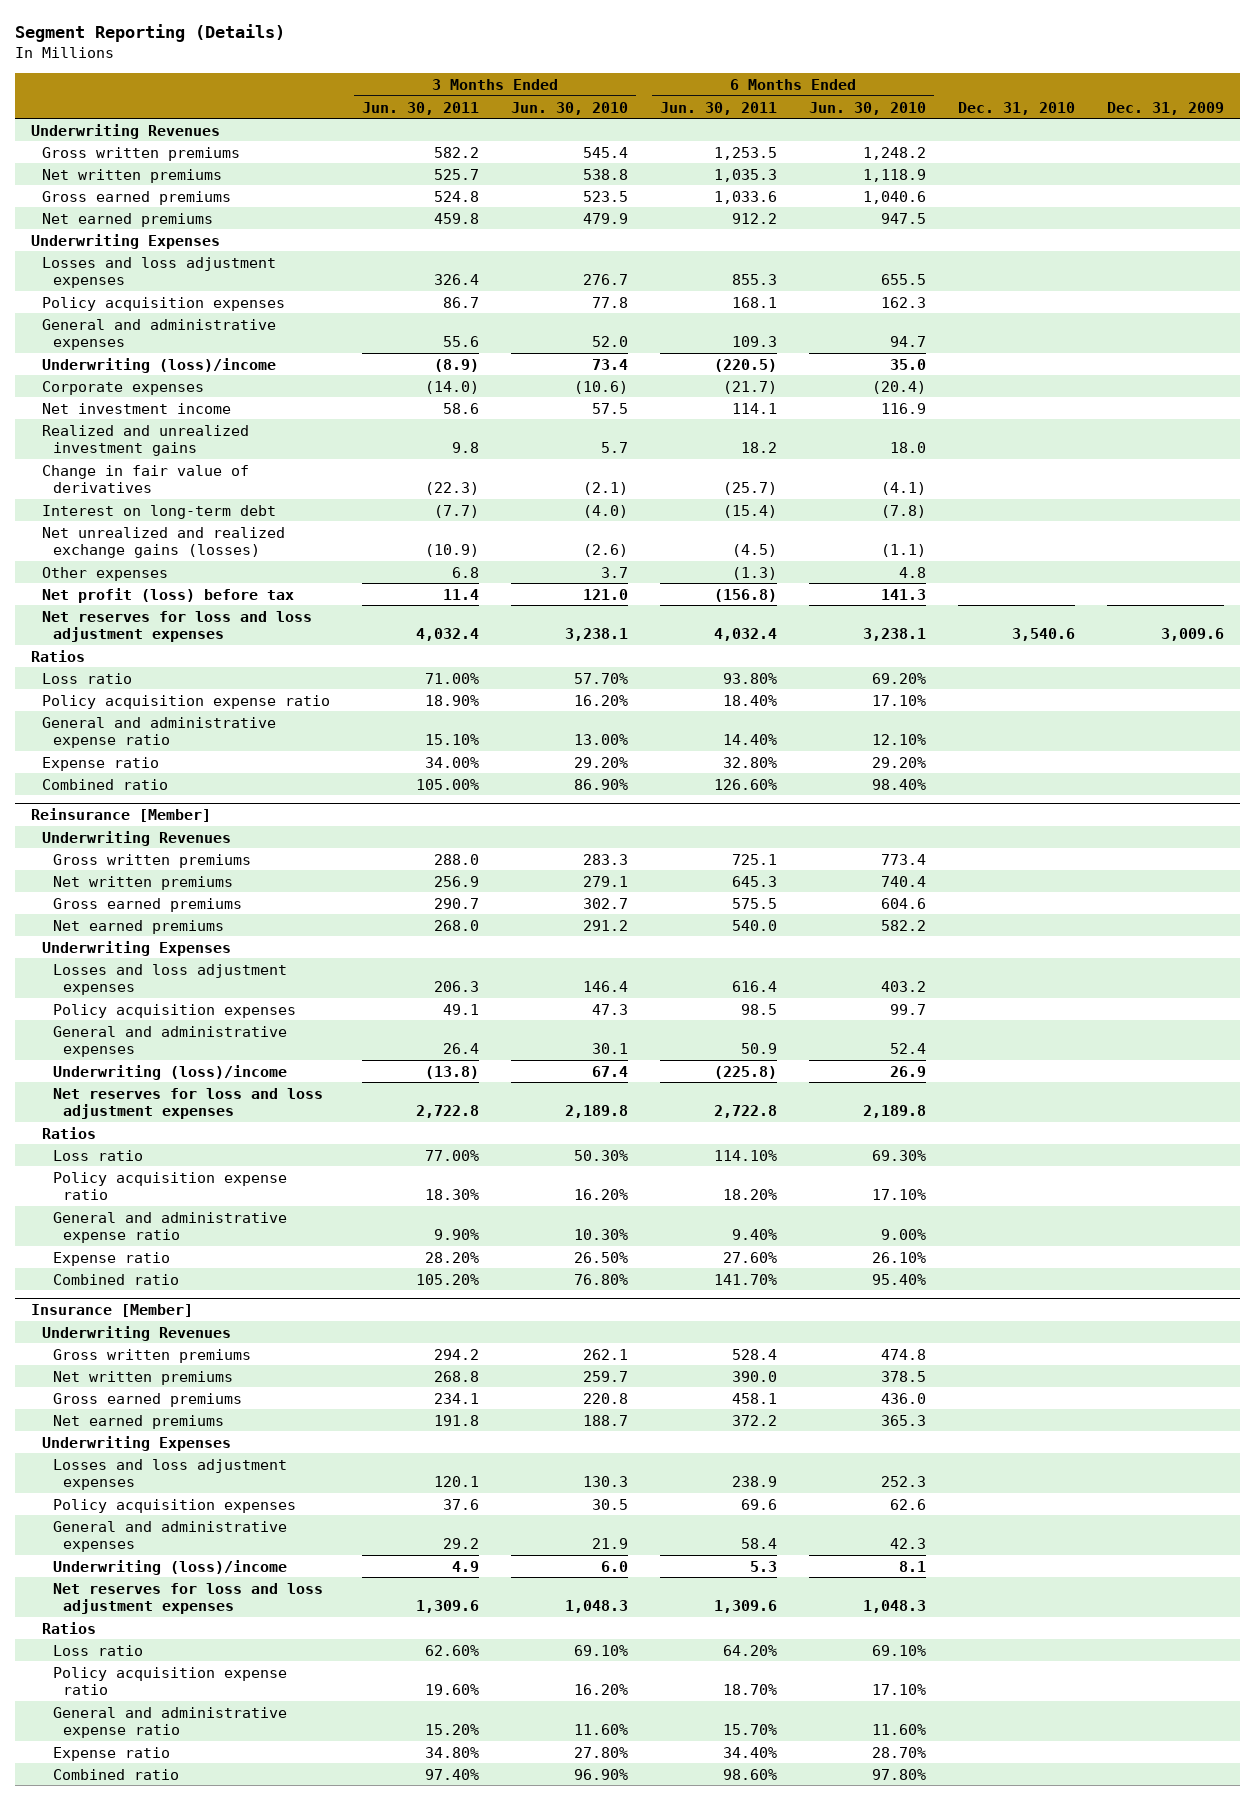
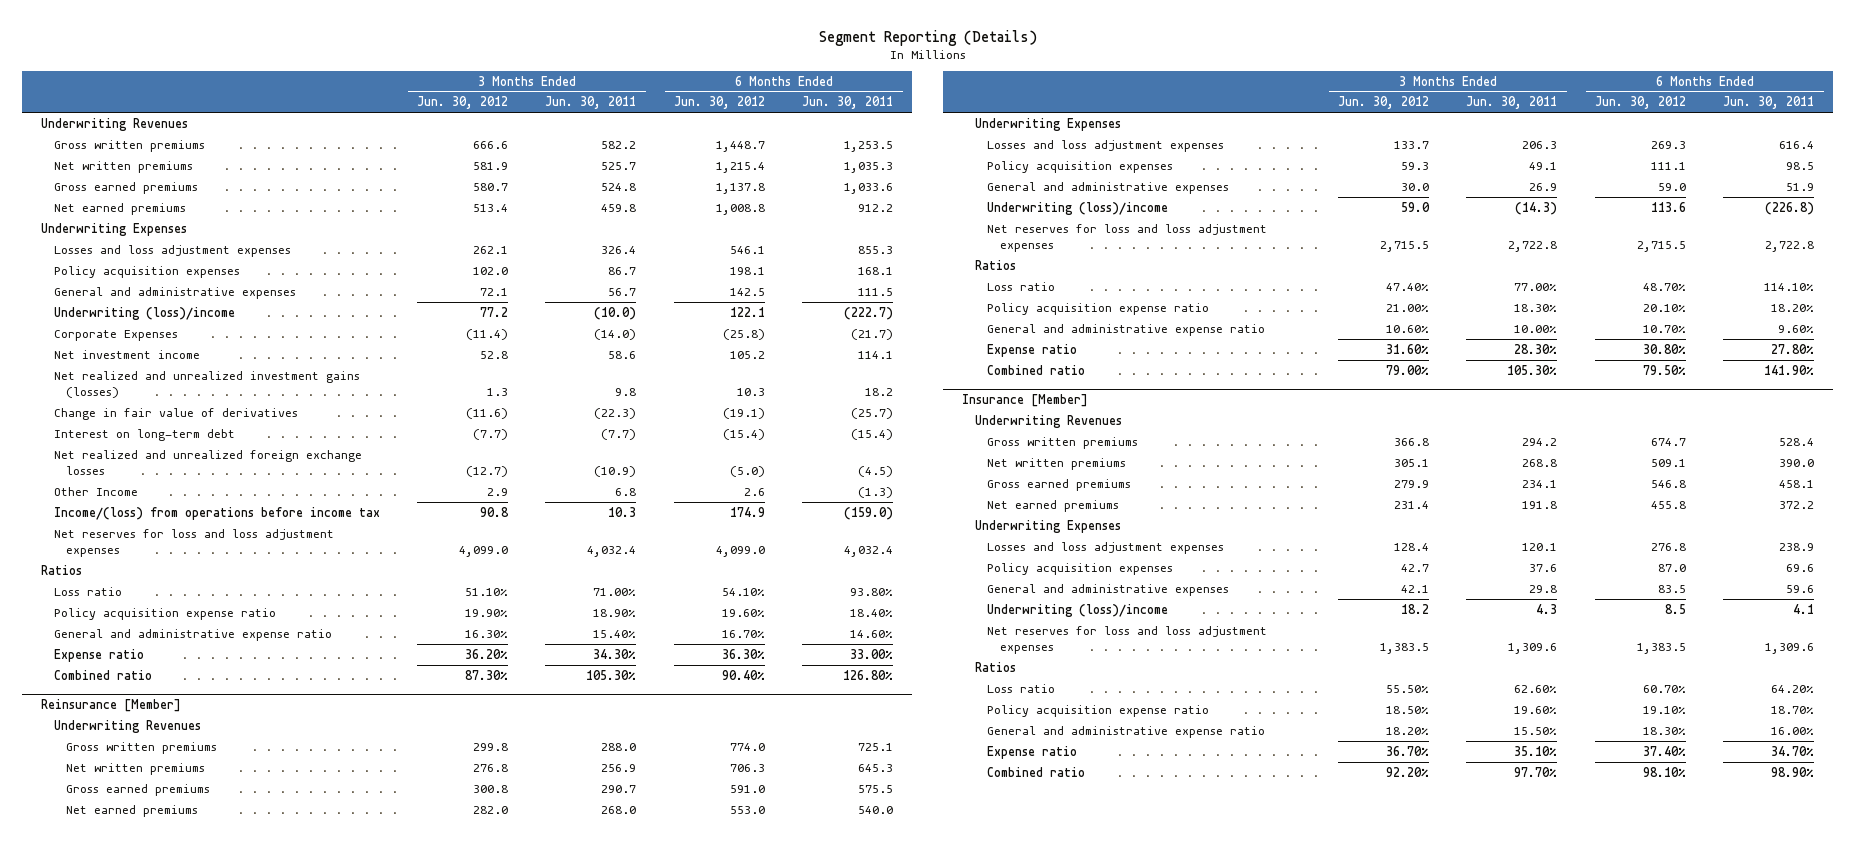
[510,101,628,115] Jun. 30, 2010 -> none
[808,101,926,115] Jun. 30, 2010 -> none
[957,101,1075,115] Dec. 31, 2010 -> none
[1106,101,1224,115] Dec. 31, 2009 -> none
none -> [417,96,509,110] Jun. 30, 2012
none -> [673,96,765,110] Jun. 30, 2012
[442,336,479,348] 55.6 -> [608,287,637,296] 56.7
[731,336,777,348] 109.3 -> [858,287,894,296] 111.5
[433,358,479,372] (8.9) -> [594,306,637,320] (10.0)
[713,358,777,372] (220.5) -> [844,306,894,320] (222.7)
[41,380,204,395] Corporate expenses -> [53,329,178,341] Corporate Expenses
[41,424,249,457] Realized and unrealized investment gains -> [53,370,360,398] Net realized and unrealized investment gains (losses)
[41,526,285,559] Net unrealized and realized exchange gains (losses) -> [53,449,362,475] Net realized and unrealized foreign exchange losses
[41,566,168,581] Other expenses -> [53,486,138,496] Other Income
[41,587,294,603] Net profit (loss) before tax -> [53,506,380,520] Income/(loss) from operations before income tax
[442,588,479,600] 11.4 -> [608,506,637,517] 10.3
[713,588,777,602] (156.8) -> [844,506,894,520] (159.0)
[424,734,479,746] 15.10% -> [593,629,637,638] 15.40%
[722,734,777,746] 14.40% -> [850,629,894,638] 14.60%
[424,756,479,768] 34.00% -> [593,648,637,659] 34.30%
[722,756,777,768] 32.80% -> [850,648,894,659] 33.00%
[415,778,479,790] 105.00% -> [586,669,637,680] 105.30%
[713,778,777,790] 126.60% -> [843,669,894,680] 126.80%
[442,1043,479,1055] 26.4 -> [1529,182,1558,191] 26.9
[740,1043,777,1055] 50.9 -> [1786,182,1815,191] 51.9
[424,1065,479,1079] (13.8) -> [1515,201,1558,215] (14.3)
[713,1065,777,1079] (225.8) -> [1765,201,1815,215] (226.8)
[433,1229,479,1241] 9.90% -> [1514,324,1558,333] 10.00%
[731,1229,777,1241] 9.40% -> [1778,324,1815,333] 9.60%
[424,1251,479,1263] 28.20% -> [1514,343,1558,354] 28.30%
[722,1251,777,1263] 27.60% -> [1771,343,1815,354] 27.80%
[415,1273,479,1285] 105.20% -> [1507,364,1558,375] 105.30%
[713,1273,777,1285] 141.70% -> [1764,364,1815,375] 141.90%
[442,1538,479,1550] 29.2 -> [1529,584,1558,593] 29.8
[740,1538,777,1550] 58.4 -> [1786,584,1815,593] 59.6
[451,1560,479,1572] 4.9 -> [1536,603,1558,614] 4.3
[749,1560,777,1572] 5.3 -> [1793,603,1815,614] 4.1
[424,1724,479,1736] 15.20% -> [1514,726,1558,735] 15.50%
[722,1724,777,1736] 15.70% -> [1771,726,1815,735] 16.00%
[424,1746,479,1758] 34.80% -> [1514,745,1558,756] 35.10%
[722,1746,777,1758] 34.40% -> [1771,745,1815,756] 34.70%
[424,1768,479,1780] 97.40% -> [1514,766,1558,777] 97.70%
[722,1768,777,1780] 98.60% -> [1771,766,1815,777] 98.90%

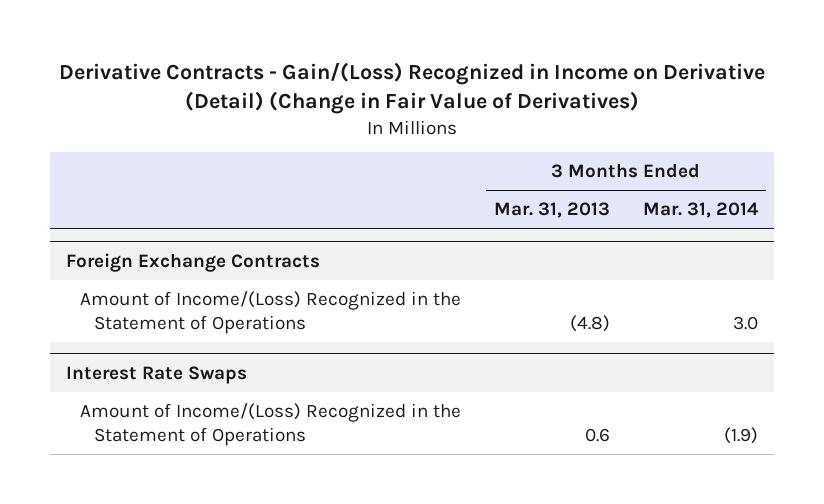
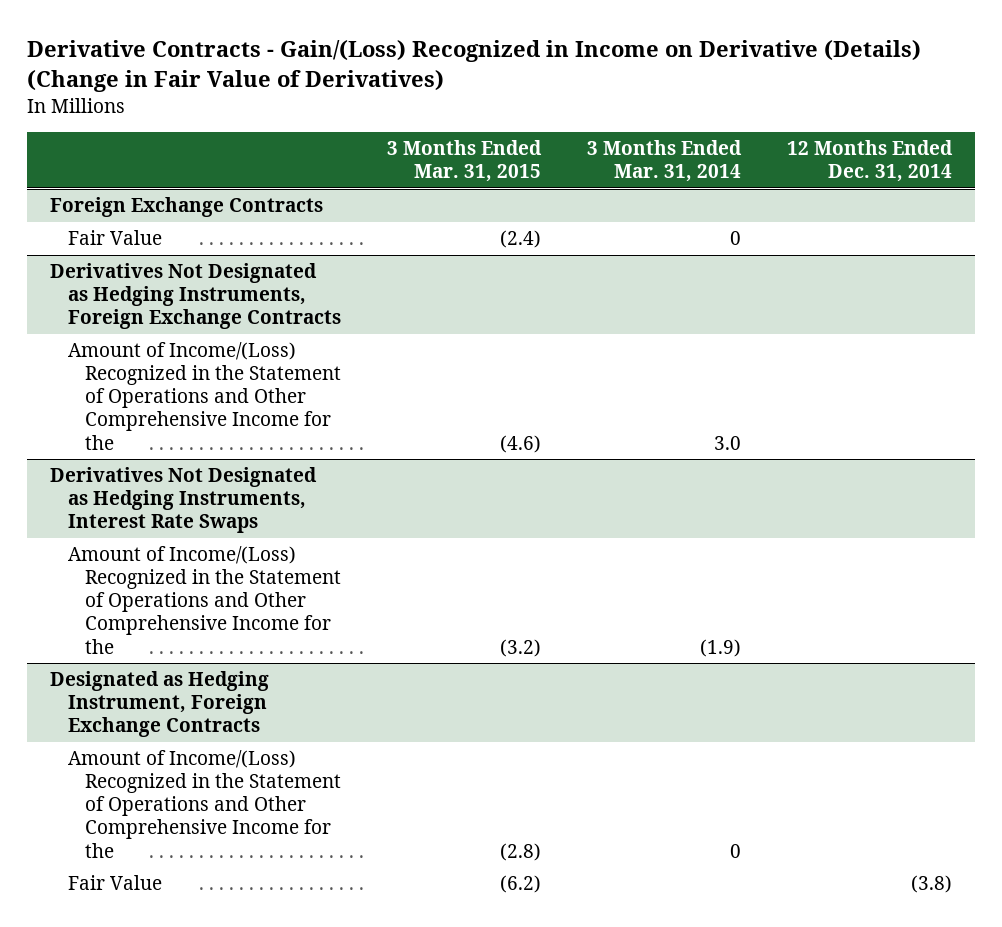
[58,61,765,115] Derivative Contracts - Gain/(Loss) Recognized in Income on Derivative (Detail) (Change in Fair Value of Derivatives) -> [27,40,922,92] Derivative Contracts - Gain/(Loss) Recognized in Income on Derivative (Details) (Change in Fair Value of Derivatives)
[493,202,610,219] Mar. 31, 2013 -> none
none -> [387,139,543,183] 3 Months Ended Mar. 31, 2015
none -> [786,139,953,183] 12 Months Ended Dec. 31, 2014
[66,365,248,384] Interest Rate Swaps -> none
none -> [67,230,162,246] Fair Value
none -> [50,263,341,330] Derivatives Not Designated as Hedging Instruments, Foreign Exchange Contracts
[79,290,461,334] Amount of Income/(Loss) Recognized in the Statement of Operations -> [67,342,342,450] Amount of Income/(Loss) Recognized in the Statement of Operations and Other Comprehensive Income for the
none -> [50,467,318,534] Derivatives Not Designated as Hedging Instruments, Interest Rate Swaps
[79,402,461,446] Amount of Income/(Loss) Recognized in the Statement of Operations -> [67,546,342,654] Amount of Income/(Loss) Recognized in the Statement of Operations and Other Comprehensive Income for the
none -> [50,671,270,738] Designated as Hedging Instrument, Foreign Exchange Contracts
none -> [67,750,342,858] Amount of Income/(Loss) Recognized in the Statement of Operations and Other Comprehensive Income for the
none -> [67,875,162,891] Fair Value

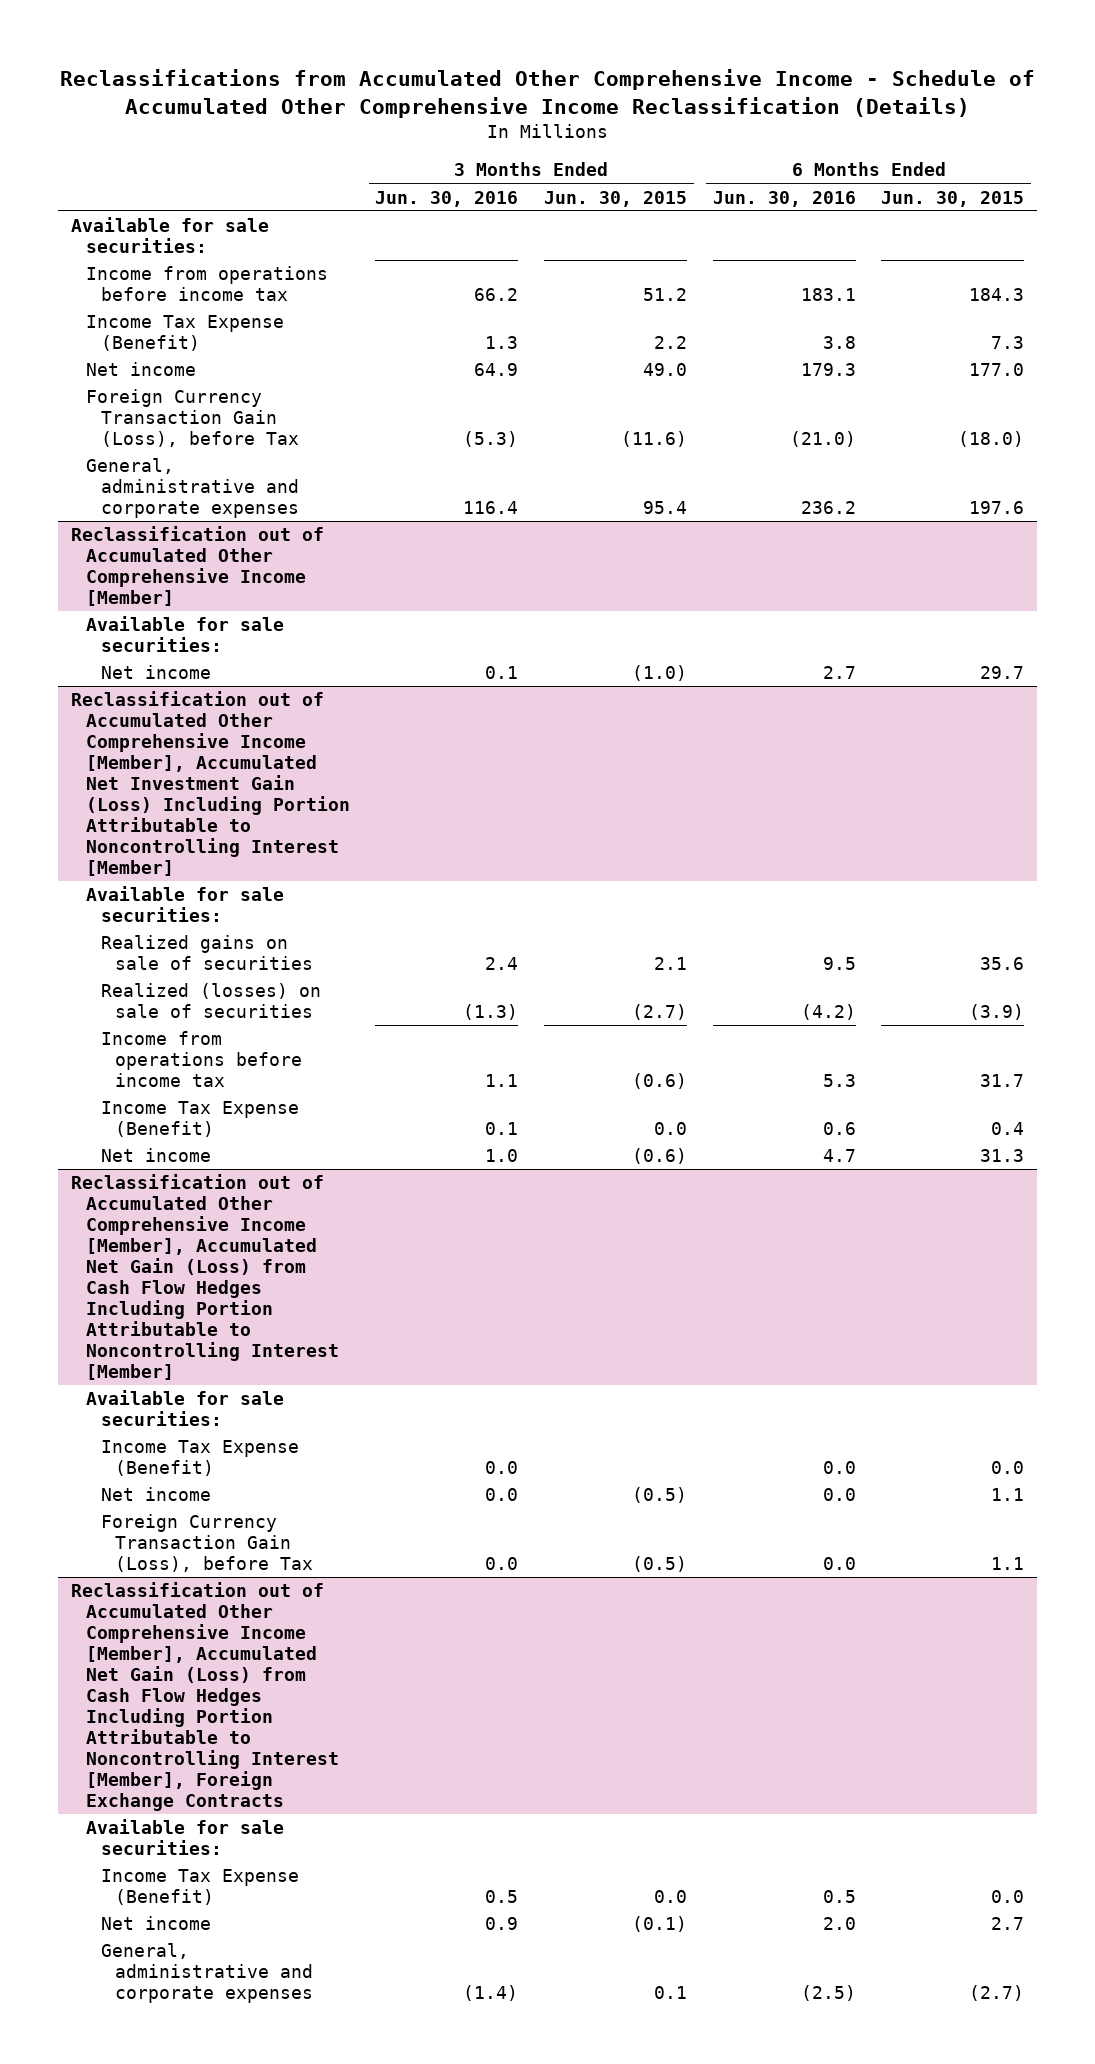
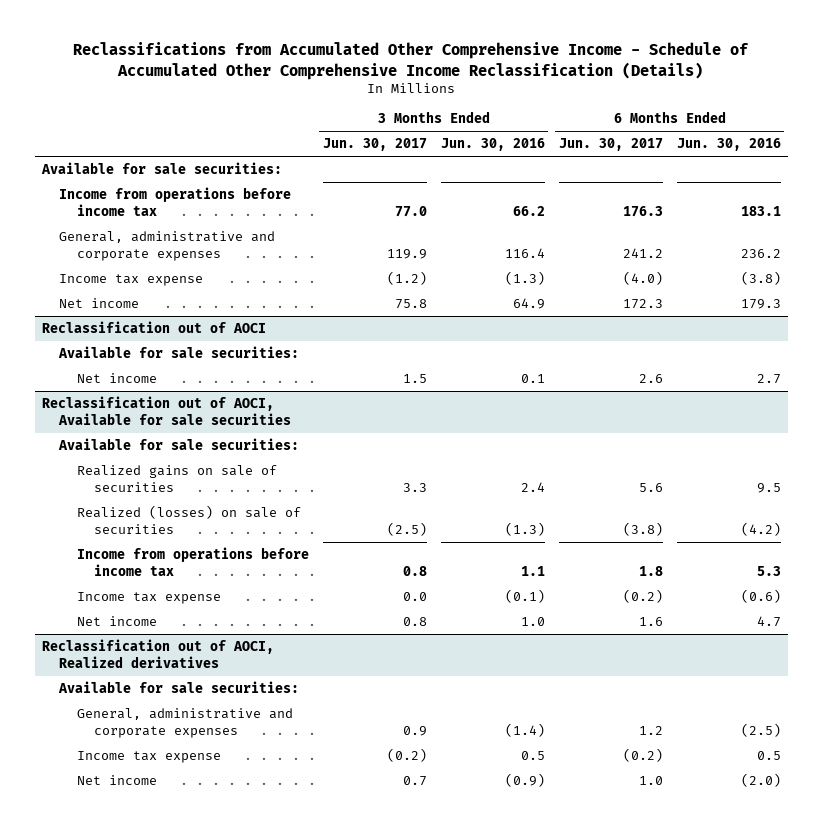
[544,190,688,207] Jun. 30, 2015 -> none
[881,190,1025,207] Jun. 30, 2015 -> none
none -> [322,138,427,152] Jun. 30, 2017
none -> [558,138,663,152] Jun. 30, 2017
[85,315,284,352] Income Tax Expense (Benefit) -> none
[85,389,299,448] Foreign Currency Transaction Gain (Loss), before Tax -> none
none -> [59,274,204,287] Income tax expense
[85,362,196,377] Net income -> [59,298,140,309] Net income
[70,526,324,607] Reclassification out of Accumulated Other Comprehensive Income [Member] -> [42,321,267,334] Reclassification out of AOCI
[70,691,350,877] Reclassification out of Accumulated Other Comprehensive Income [Member], Accumulated Net Investment Gain (Loss) Including Portion Attributable to Noncontrolling Interest [Member] -> none
none -> [42,396,292,425] Reclassification out of AOCI, Available for sale securities
[100,1101,299,1138] Income Tax Expense (Benefit) -> [76,592,221,605] Income tax expense
[485,1122,519,1136] 0.1 -> [504,589,545,604] (0.1)
[822,1122,856,1136] 0.6 -> [740,589,781,604] (0.6)
[70,1174,339,1381] Reclassification out of Accumulated Other Comprehensive Income [Member], Accumulated Net Gain (Loss) from Cash Flow Hedges Including Portion Attributable to Noncontrolling Interest [Member] -> none
[85,1390,284,1427] Available for sale securities: -> none
[100,1440,299,1477] Income Tax Expense (Benefit) -> none
[100,1487,211,1502] Net income -> none
[100,1514,314,1573] Foreign Currency Transaction Gain (Loss), before Tax -> none
[70,1582,339,1811] Reclassification out of Accumulated Other Comprehensive Income [Member], Accumulated Net Gain (Loss) from Cash Flow Hedges Including Portion Attributable to Noncontrolling Interest [Member], Foreign Exchange Contracts -> none
none -> [42,639,275,668] Reclassification out of AOCI, Realized derivatives
[100,1869,299,1906] Income Tax Expense (Benefit) -> none
[100,1916,211,1931] Net income -> none
none -> [76,751,221,764] Income tax expense
none -> [76,775,157,786] Net income

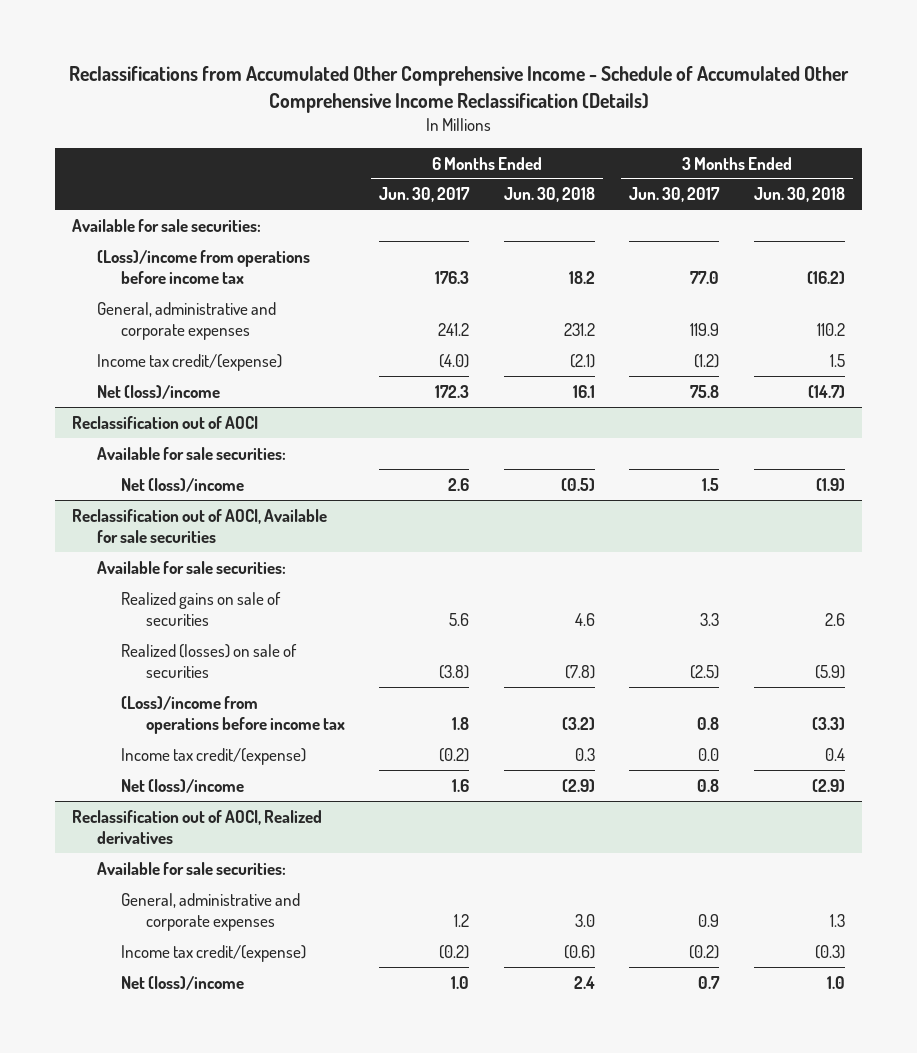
[440,138,545,152] Jun. 30, 2016 -> none
[676,138,781,152] Jun. 30, 2016 -> none
none -> [503,187,595,203] Jun. 30, 2018
none -> [753,187,845,203] Jun. 30, 2018
[59,187,292,216] Income from operations before income tax -> [96,249,310,285] (Loss)/income from operations before income tax
[59,274,204,287] Income tax expense -> [96,353,282,371] Income tax credit/(expense)
[59,298,140,309] Net income -> [96,384,220,399] Net (loss)/income
[76,373,157,384] Net income -> [121,477,245,492] Net (loss)/income
[76,547,309,576] Income from operations before income tax -> [121,695,345,735] (Loss)/income from operations before income tax
[76,592,221,605] Income tax expense -> [121,747,307,765] Income tax credit/(expense)
[76,616,157,627] Net income -> [121,778,245,793] Net (loss)/income
[76,751,221,764] Income tax expense -> [121,944,307,962] Income tax credit/(expense)
[76,775,157,786] Net income -> [121,975,245,990] Net (loss)/income

